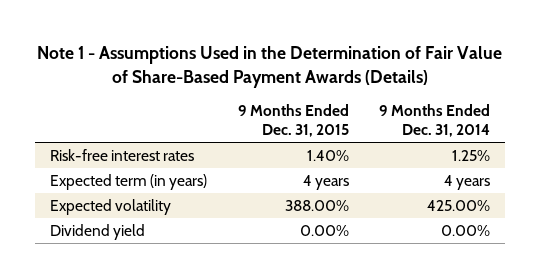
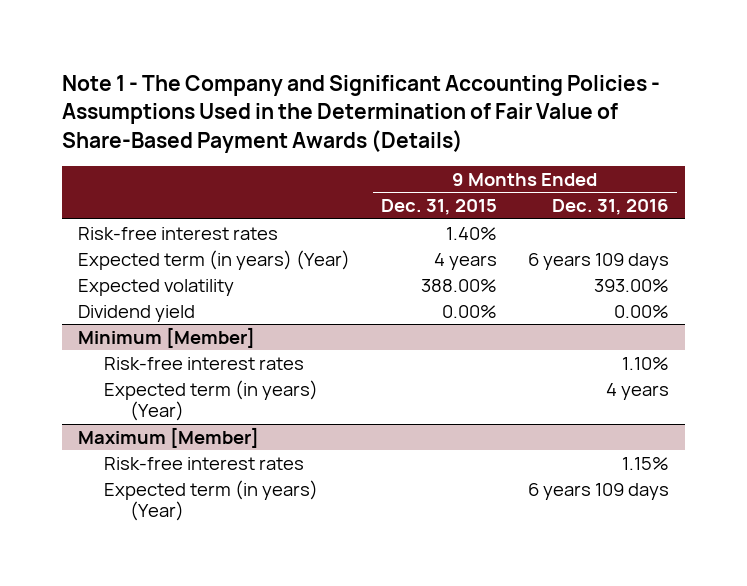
[37,45,503,88] Note 1 - Assumptions Used in the Determination of Fair Value of Share-Based Payment Awards (Details) -> [62,74,661,153] Note 1 - The Company and Significant Accounting Policies - Assumptions Used in the Determination of Fair Value of Share-Based Payment Awards (Details)
[378,104,490,138] 9 Months Ended Dec. 31, 2014 -> none
none -> [552,199,670,216] Dec. 31, 2016
[50,173,208,190] Expected term (in years) -> [77,249,350,270] Expected term (in years) (Year)
none -> [77,326,255,348] Minimum [Member]
none -> [103,356,304,370] Risk-free interest rates
none -> [103,379,318,422] Expected term (in years) (Year)
none -> [77,426,259,448] Maximum [Member]
none -> [103,456,304,470] Risk-free interest rates
none -> [103,479,318,522] Expected term (in years) (Year)

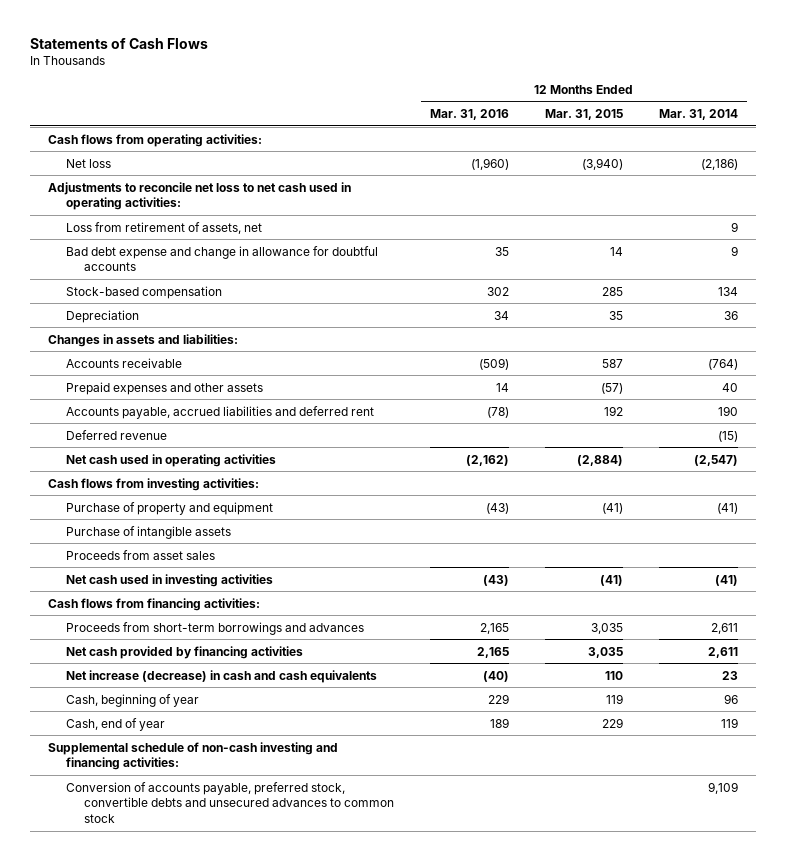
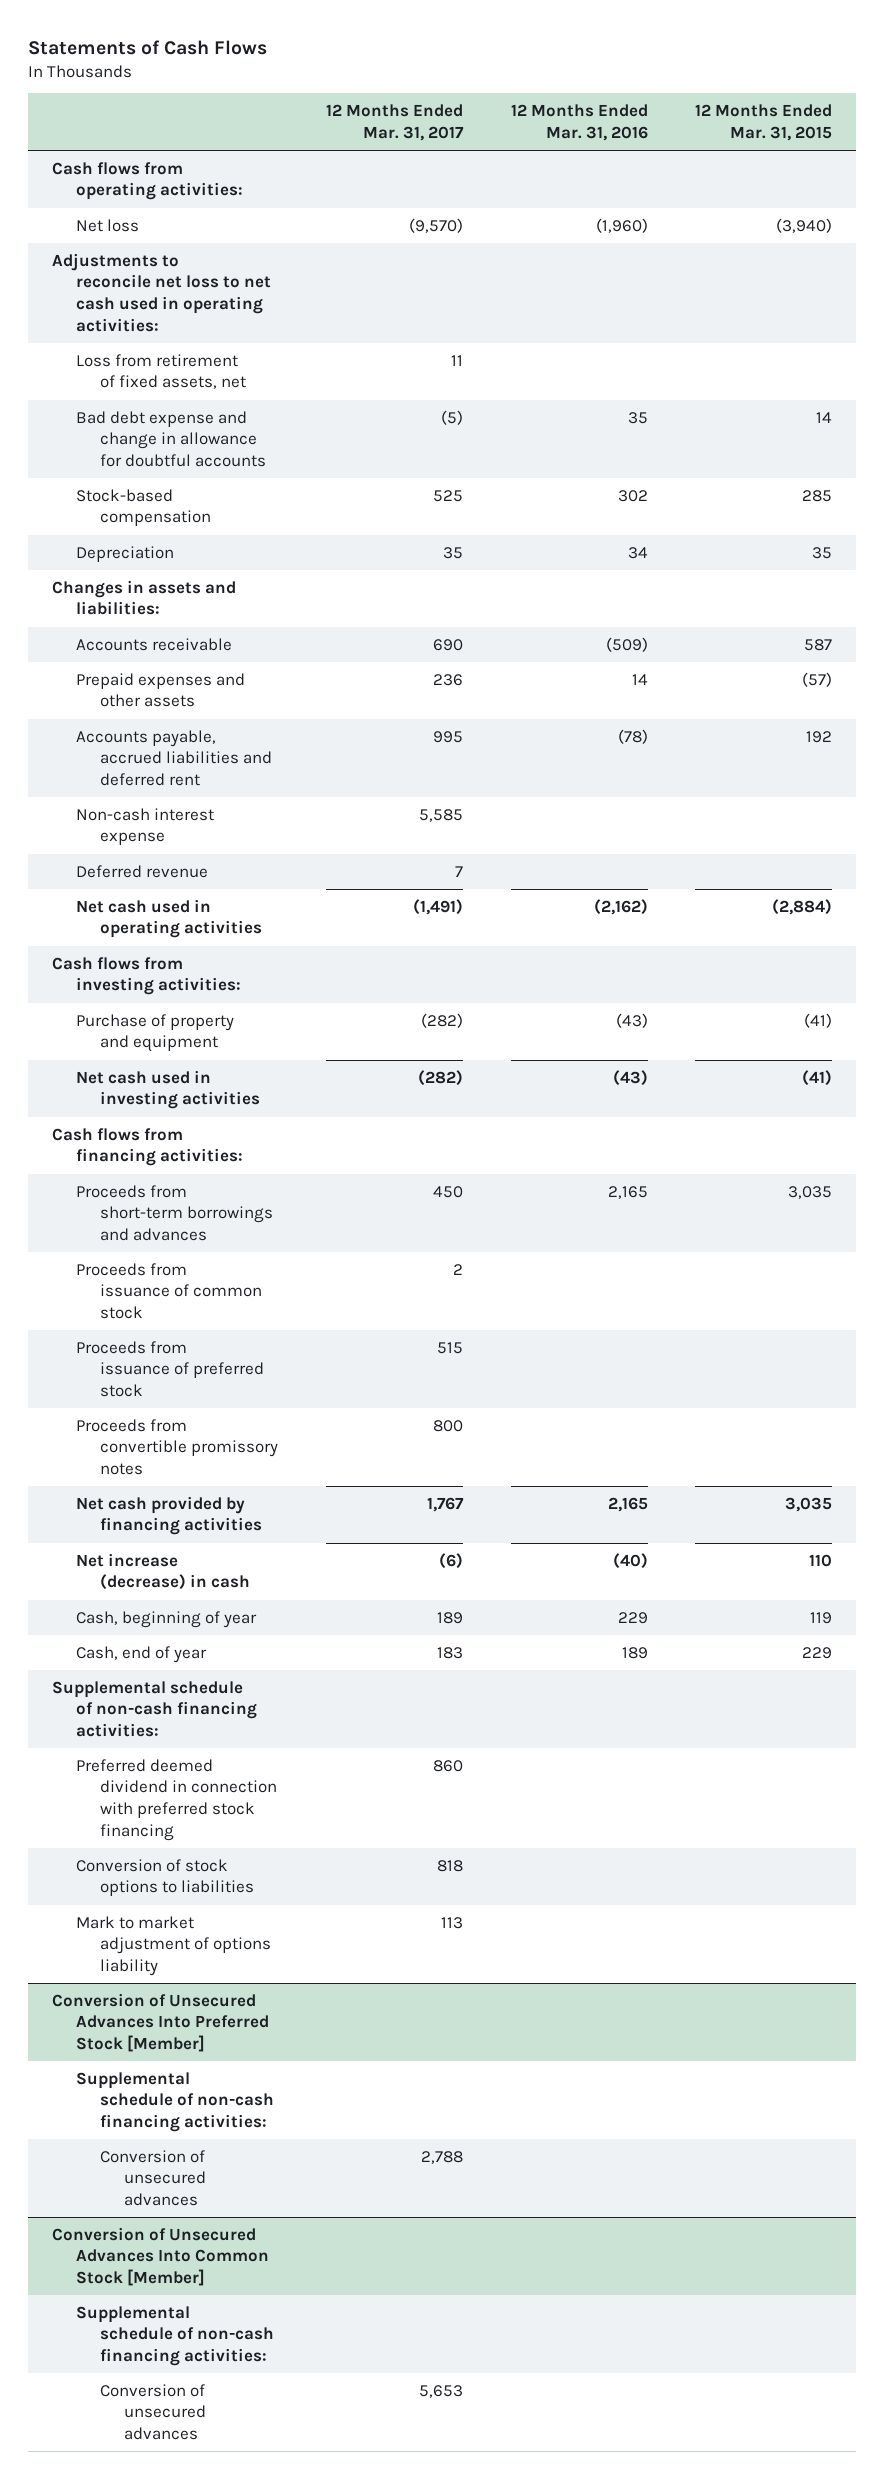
[658,108,738,120] Mar. 31, 2014 -> none
none -> [325,104,464,141] 12 Months Ended Mar. 31, 2017
[66,221,263,234] Loss from retirement of assets, net -> [75,353,247,390] Loss from retirement of fixed assets, net
none -> [75,807,214,846] Non-cash interest expense
[66,525,232,539] Purchase of intangible assets -> none
[66,549,216,560] Proceeds from asset sales -> none
none -> [75,1262,263,1320] Proceeds from issuance of common stock
none -> [75,1340,265,1398] Proceeds from issuance of preferred stock
none -> [75,1418,279,1476] Proceeds from convertible promissory notes
[66,669,378,683] Net increase (decrease) in cash and cash equivalents -> [75,1552,251,1591] Net increase (decrease) in cash
[66,781,395,824] Conversion of accounts payable, preferred stock, convertible debts and unsecured advances to common stock -> none
[47,741,338,771] Supplemental schedule of non-cash investing and financing activities: -> [51,1680,257,1738] Supplemental schedule of non-cash financing activities:
none -> [75,1758,278,1841] Preferred deemed dividend in connection with preferred stock financing
none -> [75,1858,255,1897] Conversion of stock options to liabilities
none -> [75,1915,272,1977] Mark to market adjustment of options liability
none -> [51,1992,269,2053] Conversion of Unsecured Advances Into Preferred Stock [Member]
none -> [75,2071,275,2133] Supplemental schedule of non-cash financing activities:
none -> [100,2149,207,2207] Conversion of unsecured advances
none -> [51,2226,269,2287] Conversion of Unsecured Advances Into Common Stock [Member]
none -> [75,2305,275,2367] Supplemental schedule of non-cash financing activities:
none -> [100,2383,207,2441] Conversion of unsecured advances

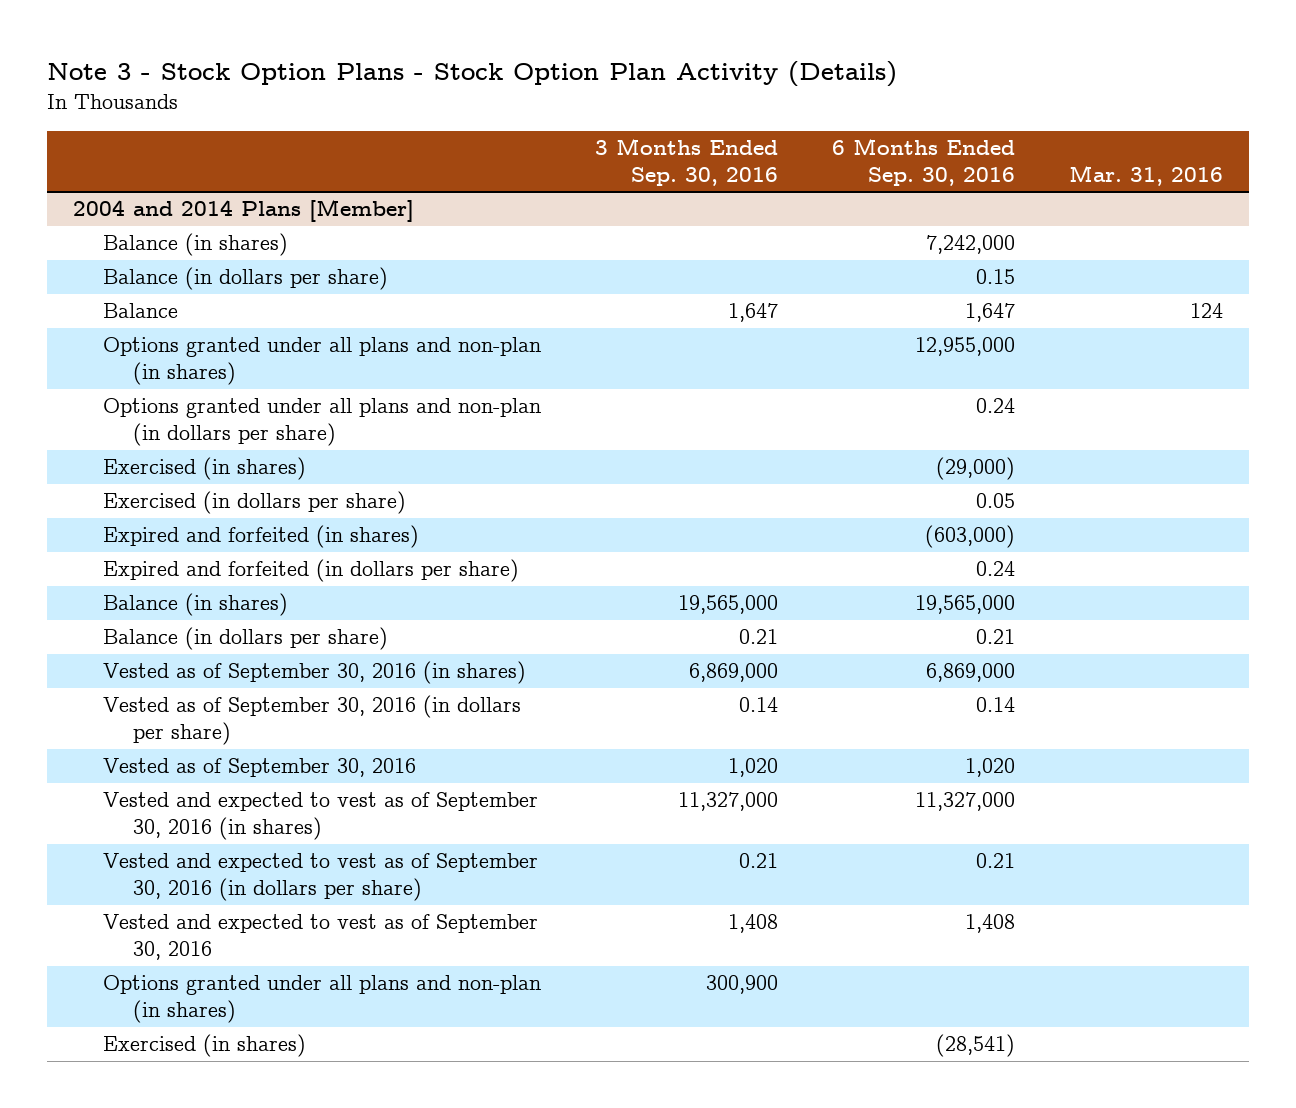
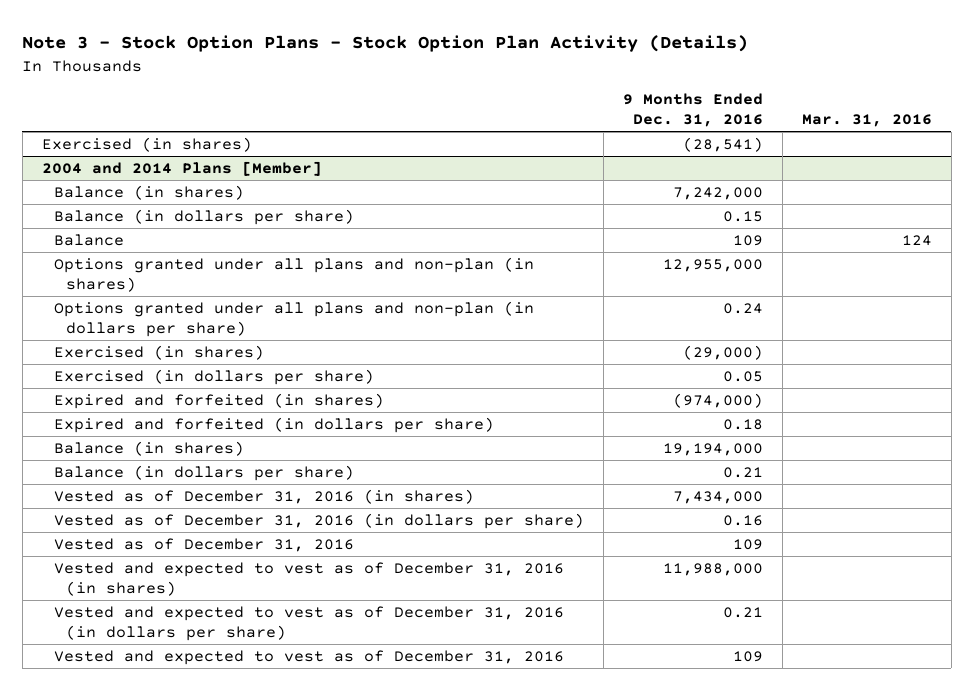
[595,137,779,186] 3 Months Ended Sep. 30, 2016 -> none
[831,137,1015,186] 6 Months Ended Sep. 30, 2016 -> none
none -> [622,93,763,127] 9 Months Ended Dec. 31, 2016
none -> [41,137,252,153] Exercised (in shares)
[103,975,542,1024] Options granted under all plans and non-plan (in shares) -> none
[103,1034,307,1058] Exercised (in shares) -> none
[103,661,527,685] Vested as of September 30, 2016 (in shares) -> [54,489,475,505] Vested as of December 31, 2016 (in shares)
[103,695,522,746] Vested as of September 30, 2016 (in dollars per share) -> [54,513,585,530] Vested as of December 31, 2016 (in dollars per share)
[103,758,417,778] Vested as of September 30, 2016 -> [54,538,355,553] Vested as of December 31, 2016
[103,792,539,841] Vested and expected to vest as of September 30, 2016 (in shares) -> [54,562,565,596] Vested and expected to vest as of December 31, 2016 (in shares)
[103,853,539,902] Vested and expected to vest as of September 30, 2016 (in dollars per share) -> [54,606,565,641] Vested and expected to vest as of December 31, 2016 (in dollars per share)
[103,914,539,961] Vested and expected to vest as of September 30, 2016 -> [54,650,565,666] Vested and expected to vest as of December 31, 2016

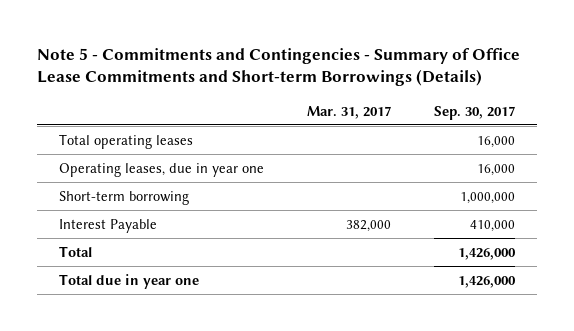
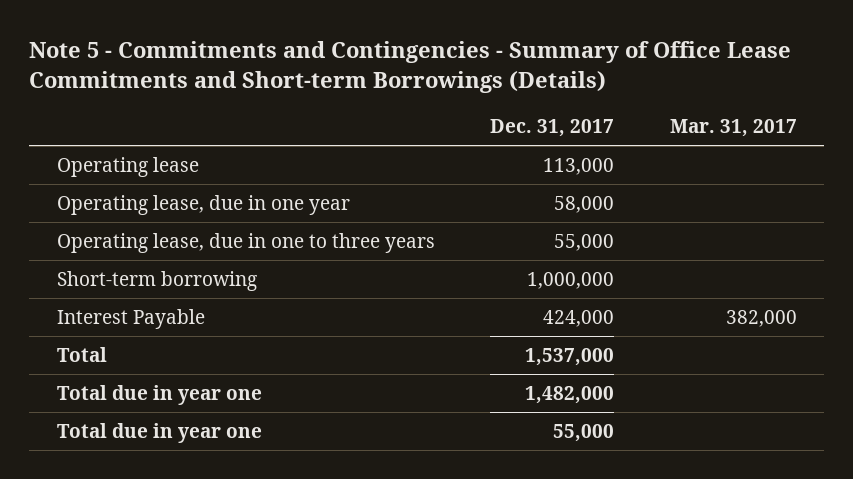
[434,105,516,120] Sep. 30, 2017 -> none
none -> [490,119,615,138] Dec. 31, 2017
[58,133,193,149] Total operating leases -> [56,157,199,178] Operating lease
[58,162,264,177] Operating leases, due in year one -> [56,195,350,216] Operating lease, due in one year
none -> [56,233,435,254] Operating lease, due in one to three years
none -> [56,423,262,444] Total due in year one

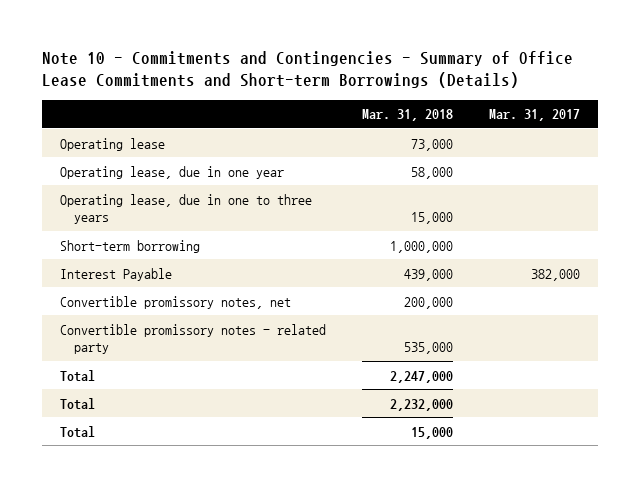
[28,41,791,93] Note 5 - Commitments and Contingencies - Summary of Office Lease Commitments and Short-term Borrowings (Details) -> [41,51,573,89] Note 10 - Commitments and Contingencies - Summary of Office Lease Commitments and Short-term Borrowings (Details)
[490,119,615,138] Dec. 31, 2017 -> none
none -> [361,109,453,122] Mar. 31, 2018
none -> [59,295,291,309] Convertible promissory notes, net
none -> [59,323,326,355] Convertible promissory notes - related party
[56,385,262,406] Total due in year one -> [59,397,95,410] Total
[56,423,262,444] Total due in year one -> [59,425,95,438] Total

